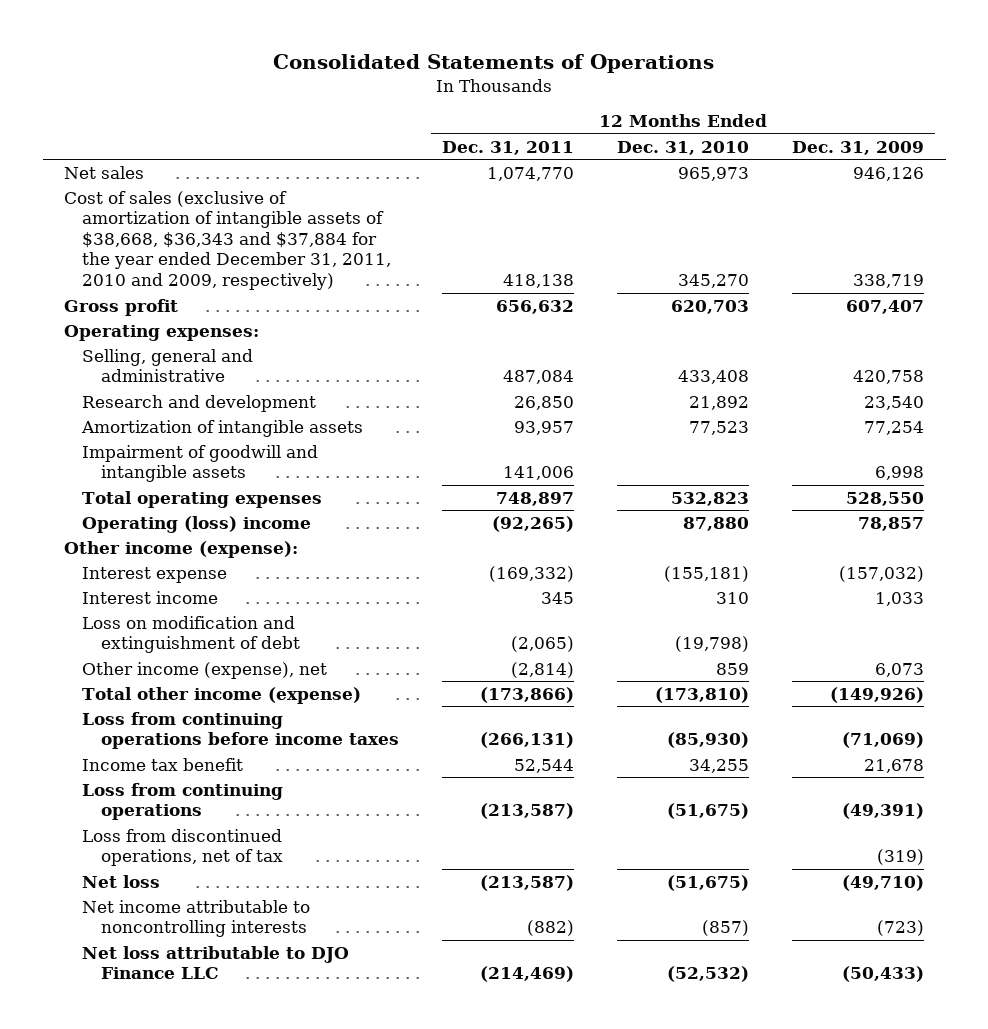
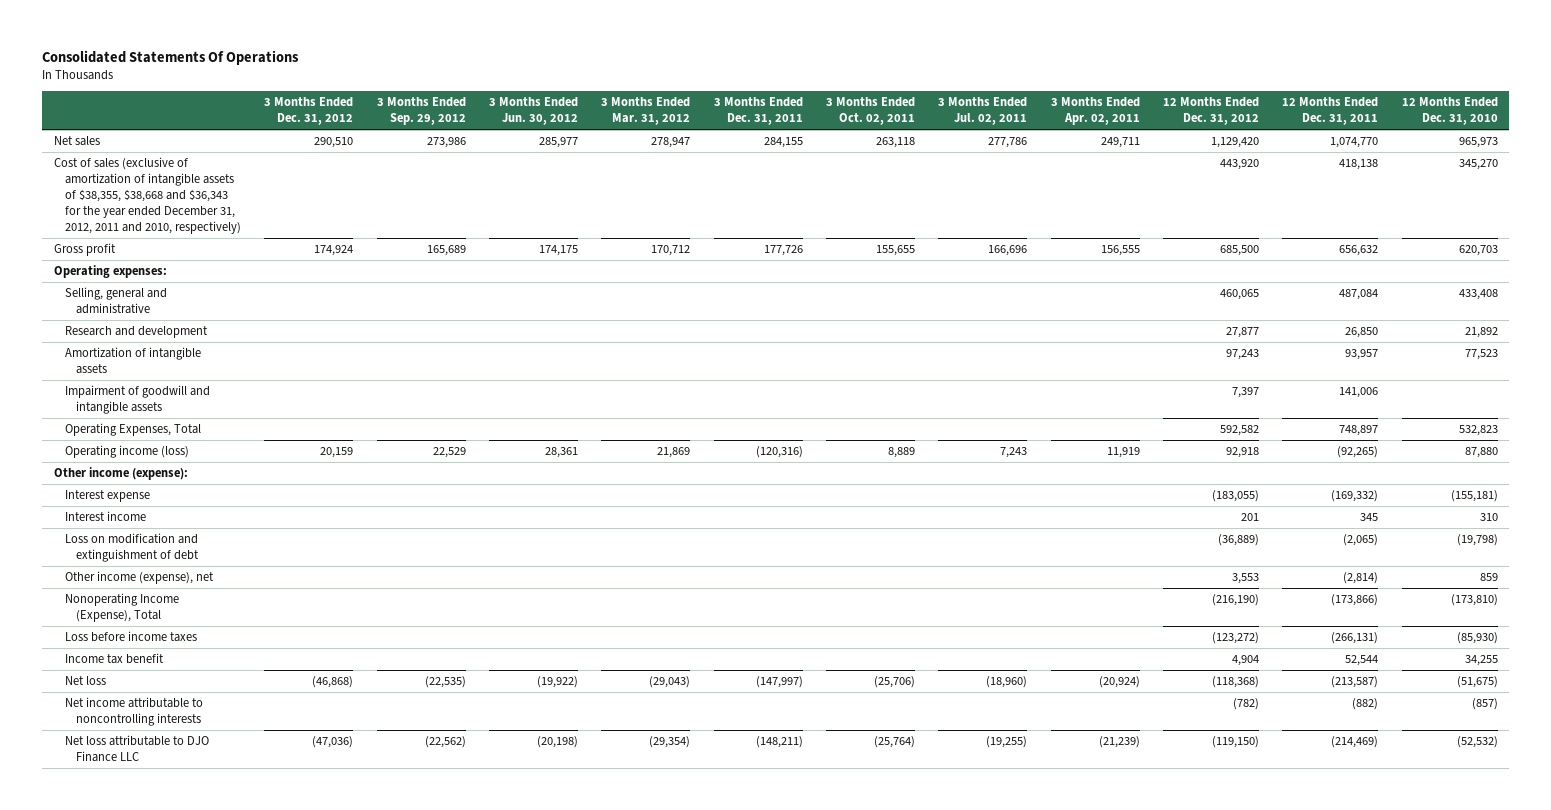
[273,53,715,73] Consolidated Statements of Operations -> [42,49,300,65] Consolidated Statements Of Operations
[791,140,924,155] Dec. 31, 2009 -> none
none -> [264,97,354,126] 3 Months Ended Dec. 31, 2012
none -> [376,97,466,126] 3 Months Ended Sep. 29, 2012
none -> [488,97,578,126] 3 Months Ended Jun. 30, 2012
none -> [601,97,691,126] 3 Months Ended Mar. 31, 2012
none -> [713,97,803,126] 3 Months Ended Dec. 31, 2011
none -> [825,97,915,126] 3 Months Ended Oct. 02, 2011
none -> [938,97,1028,126] 3 Months Ended Jul. 02, 2011
none -> [1050,97,1140,126] 3 Months Ended Apr. 02, 2011
none -> [1162,97,1259,126] 12 Months Ended Dec. 31, 2012
[64,190,392,290] Cost of sales (exclusive of amortization of intangible assets of $38,668, $36,343 and $37,884 for the year ended December 31, 2011, 2010 and 2009, respectively) -> [53,157,241,234] Cost of sales (exclusive of amortization of intangible assets of $38,355, $38,668 and $36,343 for the year ended December 31, 2012, 2011 and 2010, respectively)
[82,490,323,508] Total operating expenses -> [64,423,201,437] Operating Expenses, Total
[82,515,312,533] Operating (loss) income -> [64,445,189,459] Operating income (loss)
[82,686,362,704] Total other income (expense) -> [64,593,179,623] Nonoperating Income (Expense), Total
[82,711,399,750] Loss from continuing operations before income taxes -> [64,631,197,643] Loss before income taxes
[82,782,284,821] Loss from continuing operations -> none
[82,828,283,867] Loss from discontinued operations, net of tax -> none

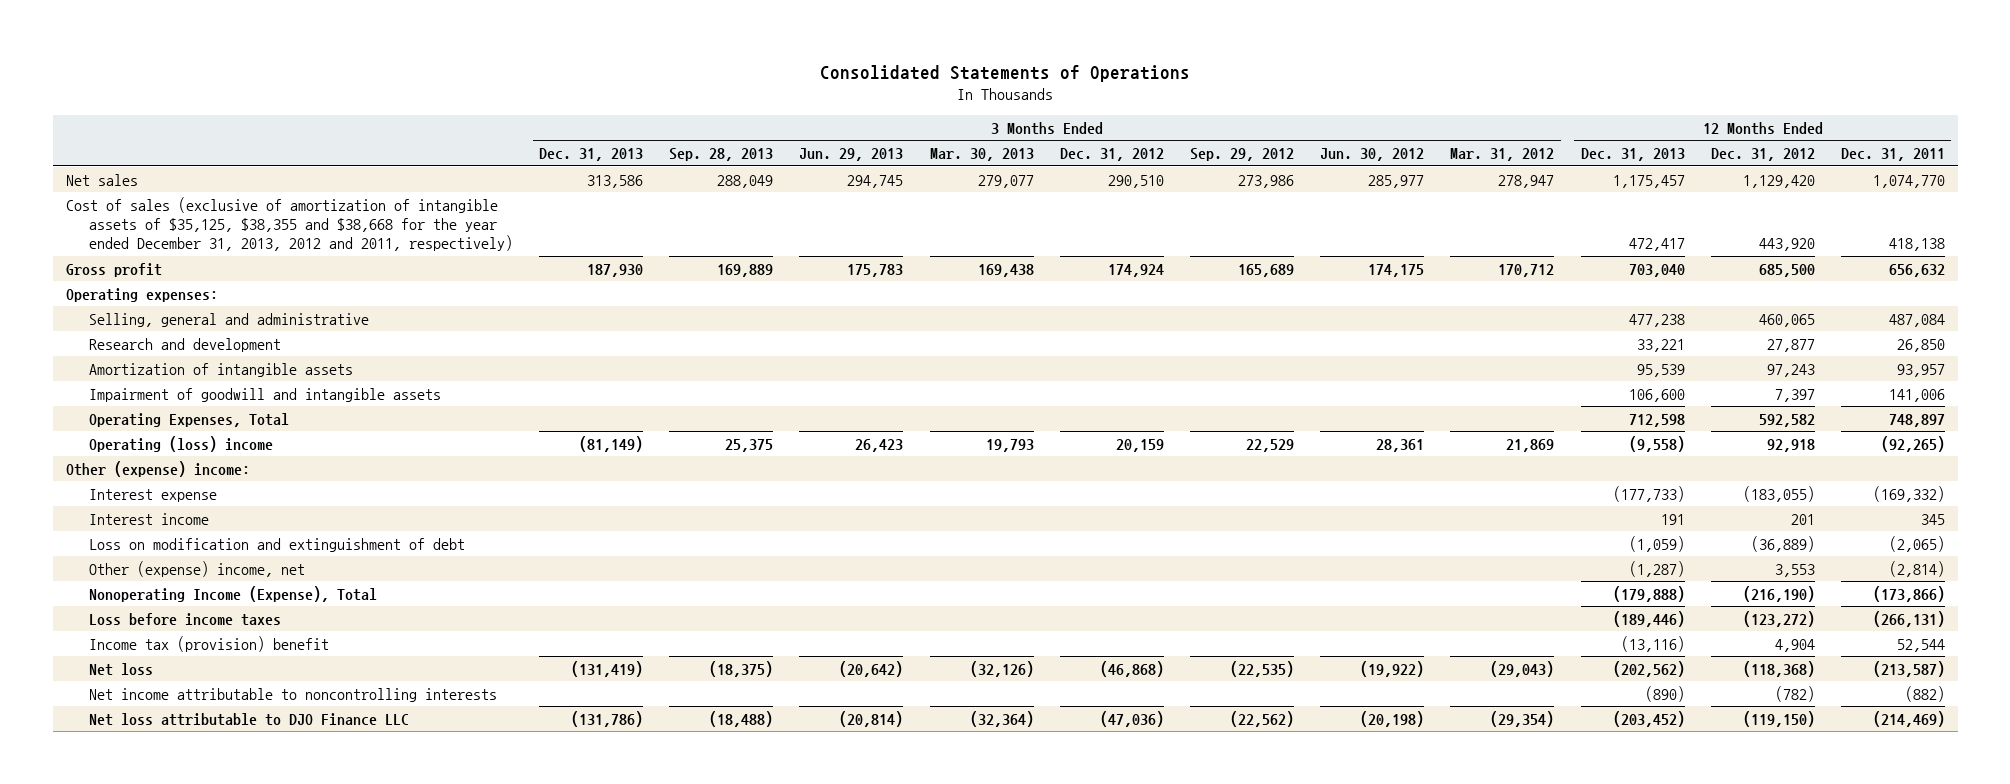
[42,49,300,65] Consolidated Statements Of Operations -> [820,64,1191,82] Consolidated Statements of Operations
[713,97,803,126] 3 Months Ended Dec. 31, 2011 -> none
[825,97,915,126] 3 Months Ended Oct. 02, 2011 -> none
[938,97,1028,126] 3 Months Ended Jul. 02, 2011 -> none
[1050,97,1140,126] 3 Months Ended Apr. 02, 2011 -> none
[1401,97,1498,126] 12 Months Ended Dec. 31, 2010 -> none
none -> [539,148,644,162] Dec. 31, 2013
none -> [669,148,774,162] Sep. 28, 2013
none -> [799,148,904,162] Jun. 29, 2013
none -> [929,148,1034,162] Mar. 30, 2013
none -> [1580,148,1685,162] Dec. 31, 2013
[53,157,241,234] Cost of sales (exclusive of amortization of intangible assets of $38,355, $38,668 and $36,343 for the year ended December 31, 2012, 2011 and 2010, respectively) -> [65,196,513,252] Cost of sales (exclusive of amortization of intangible assets of $35,125, $38,355 and $38,668 for the year ended December 31, 2013, 2012 and 2011, respectively)
[64,445,189,459] Operating income (loss) -> [88,435,273,452] Operating (loss) income
[53,467,188,481] Other income (expense): -> [65,460,250,477] Other (expense) income:
[64,571,214,585] Other income (expense), net -> [88,560,305,577] Other (expense) income, net
[64,653,164,665] Income tax benefit -> [88,635,329,652] Income tax (provision) benefit

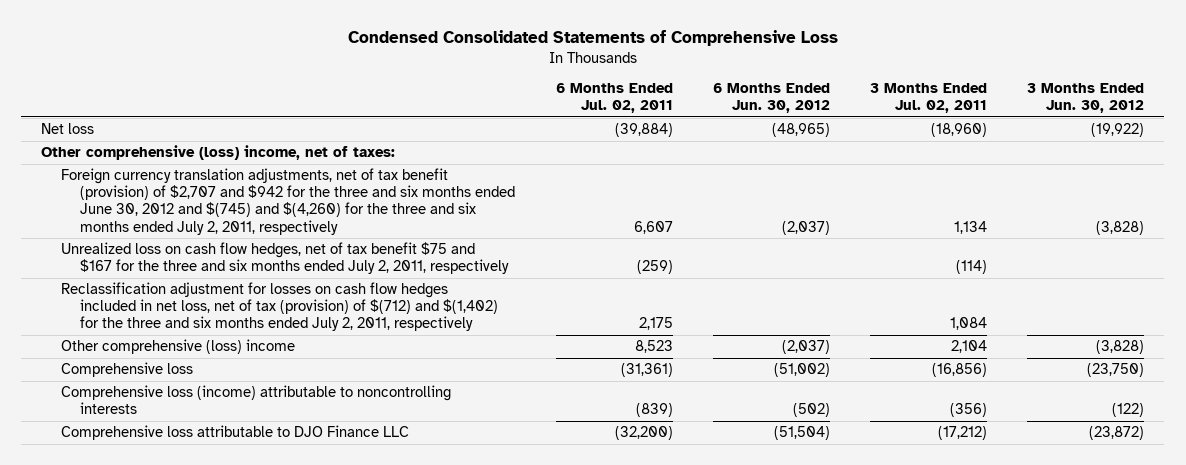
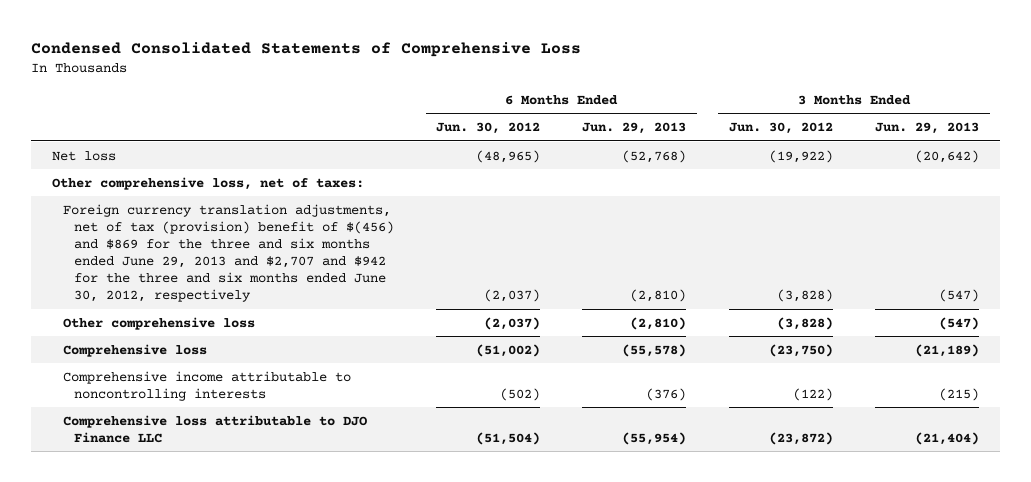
[555,83,673,114] 6 Months Ended Jul. 02, 2011 -> none
[870,83,988,114] 3 Months Ended Jul. 02, 2011 -> none
none -> [582,122,687,135] Jun. 29, 2013
none -> [875,122,980,135] Jun. 29, 2013
[60,242,510,275] Unrealized loss on cash flow hedges, net of tax benefit $75 and $167 for the three and six months ended July 2, 2011, respectively -> none
[60,282,499,332] Reclassification adjustment for losses on cash flow hedges included in net loss, net of tax (provision) of $(712) and $(1,402) for the three and six months ended July 2, 2011, respectively -> none
[41,145,396,161] Other comprehensive (loss) income, net of taxes: -> [51,176,364,190] Other comprehensive loss, net of taxes:
[60,168,516,235] Foreign currency translation adjustments, net of tax benefit (provision) of $2,707 and $942 for the three and six months ended June 30, 2012 and $(745) and $(4,260) for the three and six months ended July 2, 2011, respectively -> [62,203,394,303] Foreign currency translation adjustments, net of tax (provision) benefit of $(456) and $869 for the three and six months ended June 29, 2013 and $2,707 and $942 for the three and six months ended June 30, 2012, respectively
[60,339,295,355] Other comprehensive (loss) income -> [62,316,255,330] Other comprehensive loss
[60,385,451,415] Comprehensive loss (income) attributable to noncontrolling interests -> [62,370,351,401] Comprehensive income attributable to noncontrolling interests

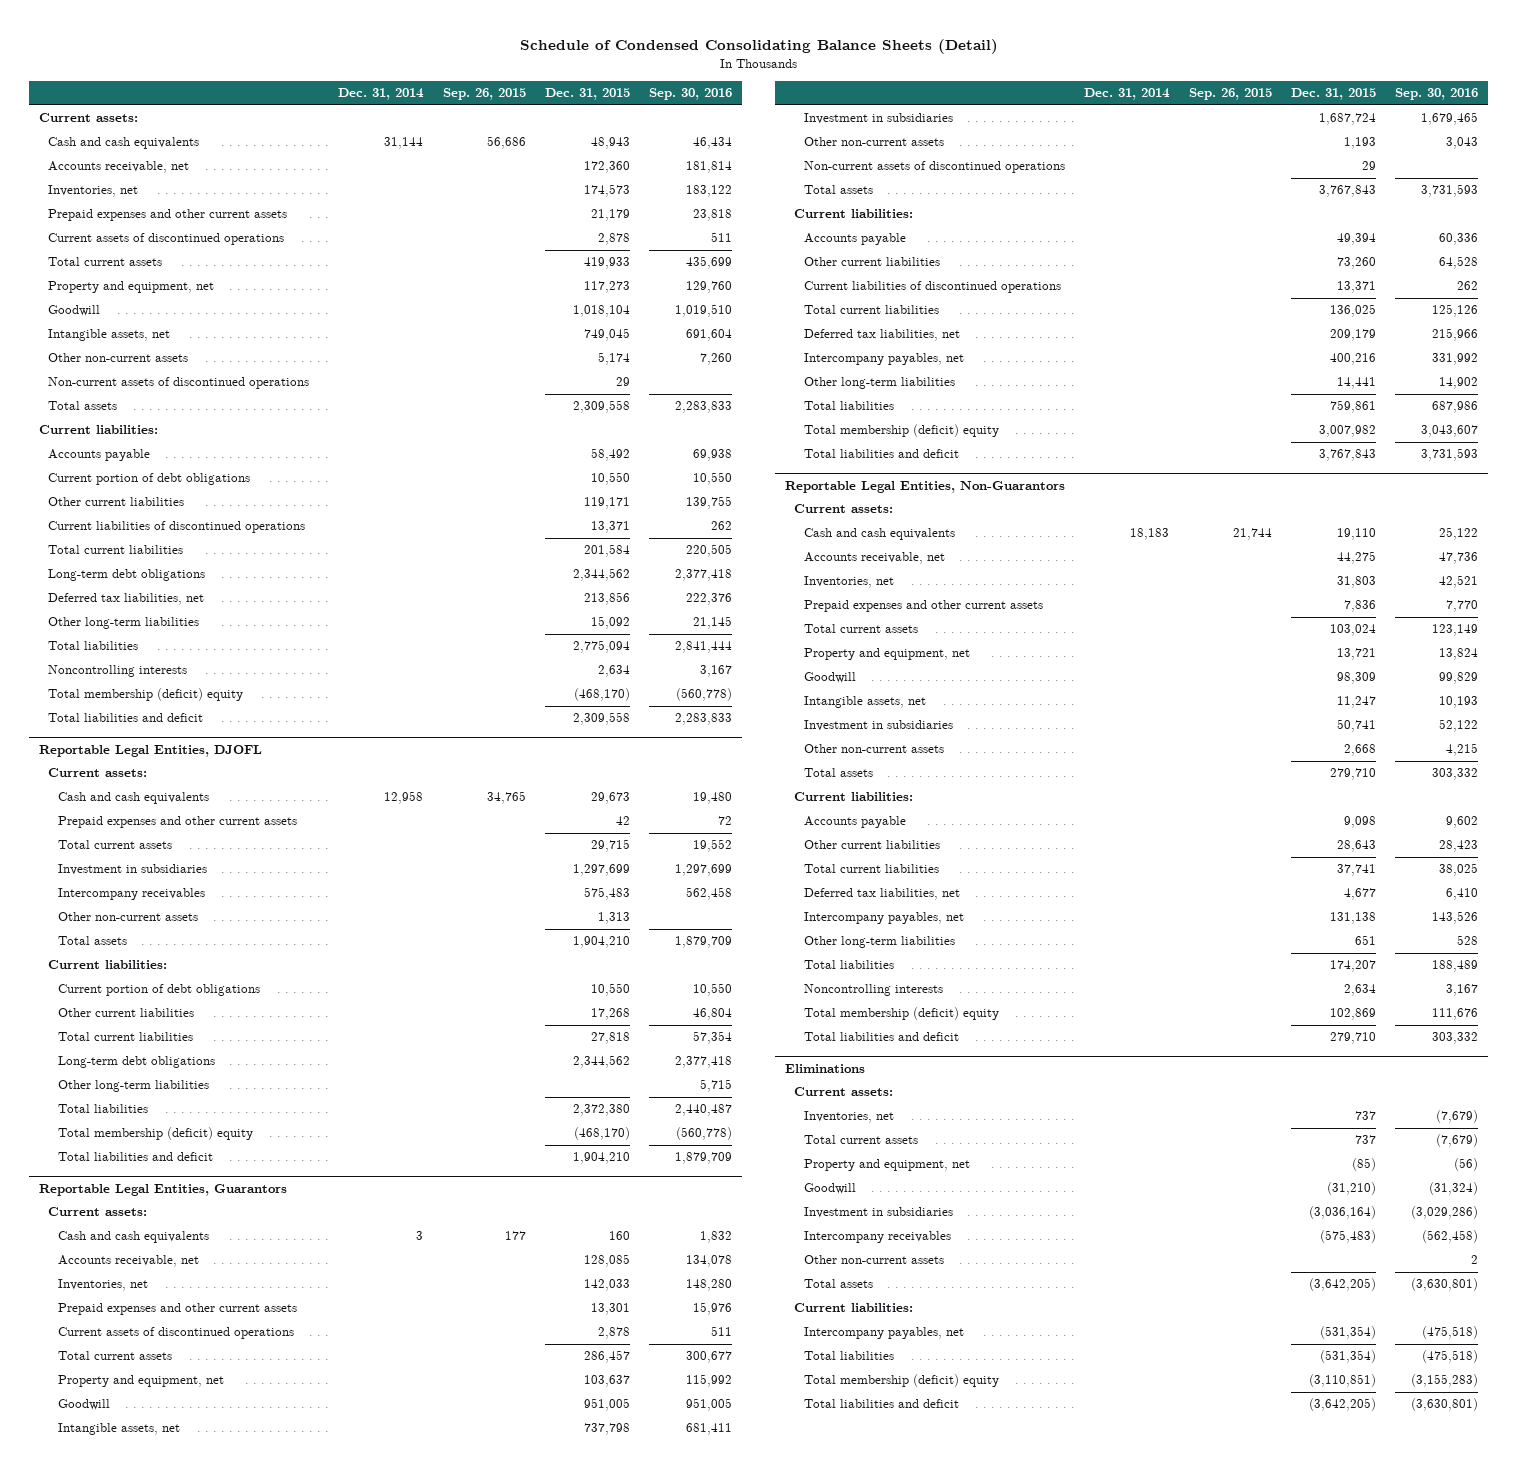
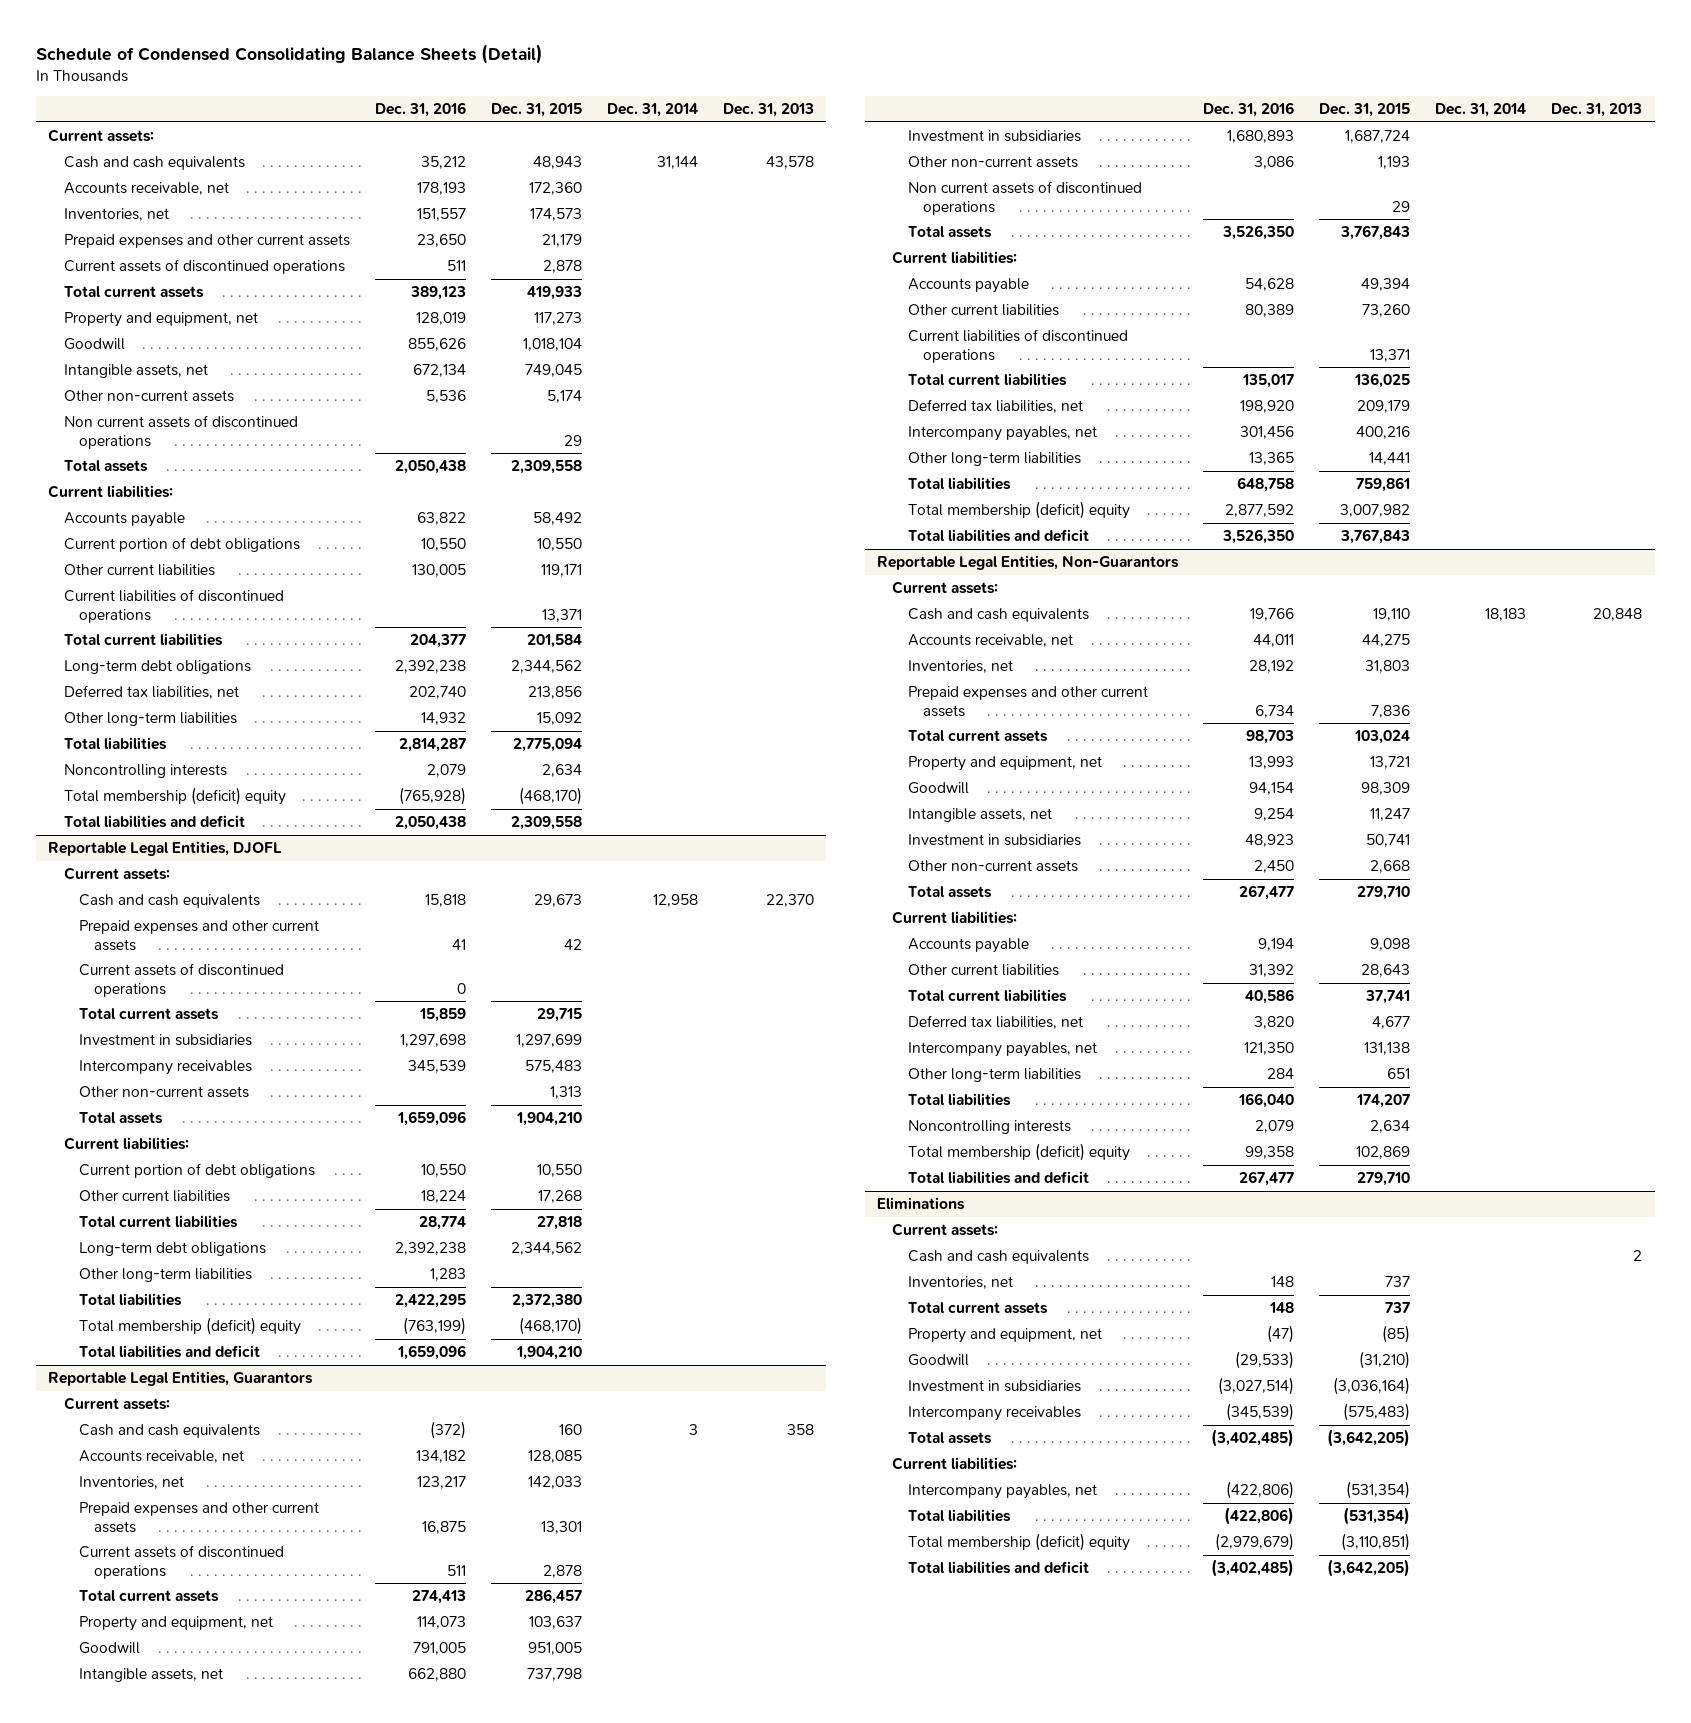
[442,88,526,101] Sep. 26, 2015 -> none
[649,88,733,101] Sep. 30, 2016 -> none
none -> [374,102,466,118] Dec. 31, 2016
none -> [722,103,814,118] Dec. 31, 2013
[48,377,310,390] Non-current assets of discontinued operations -> [63,415,298,449] Non current assets of discontinued operations
none -> [78,963,284,997] Current assets of discontinued operations
[803,161,1065,174] Non-current assets of discontinued operations -> [907,181,1142,215] Non current assets of discontinued operations
none -> [907,1250,1089,1265] Cash and cash equivalents
[803,1255,944,1265] Other non-current assets -> none

